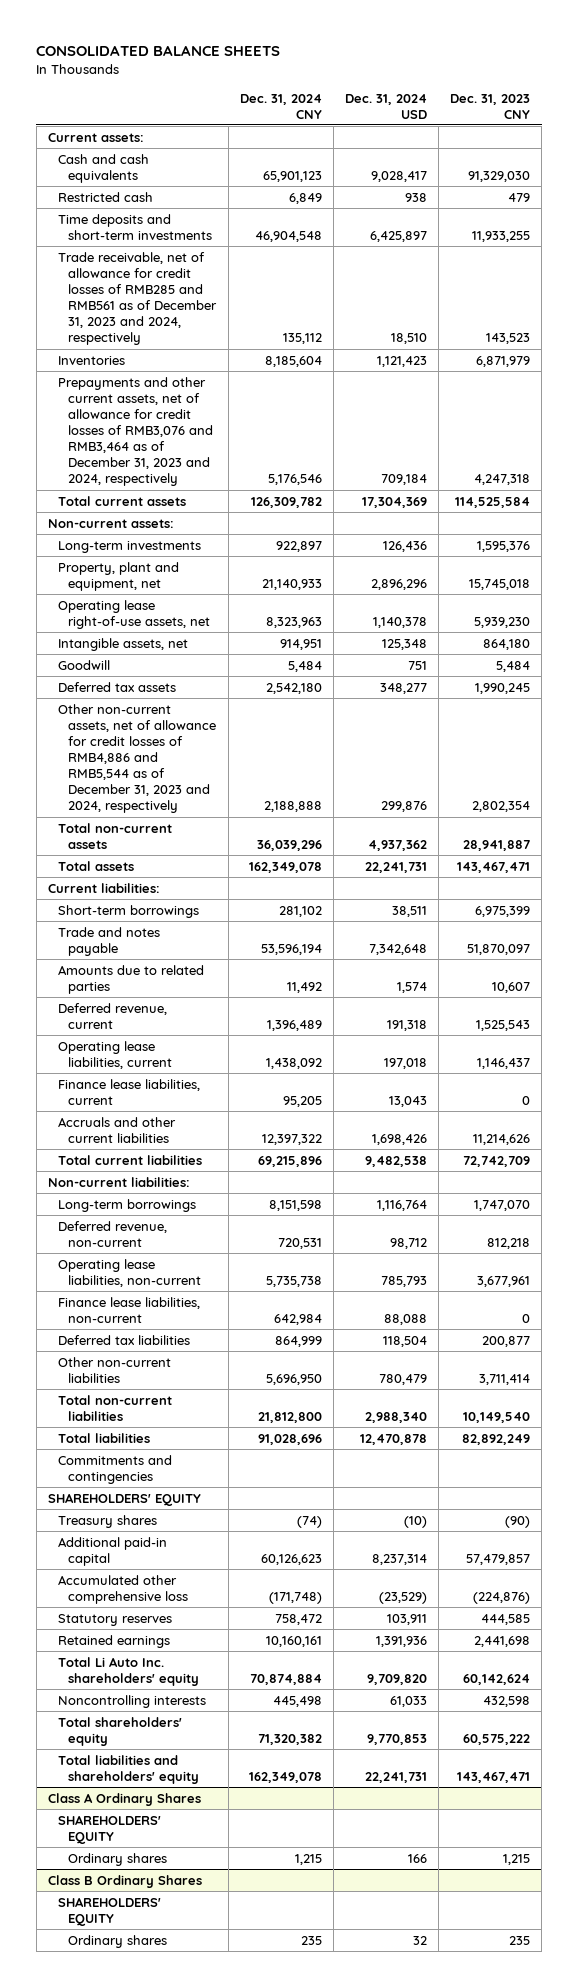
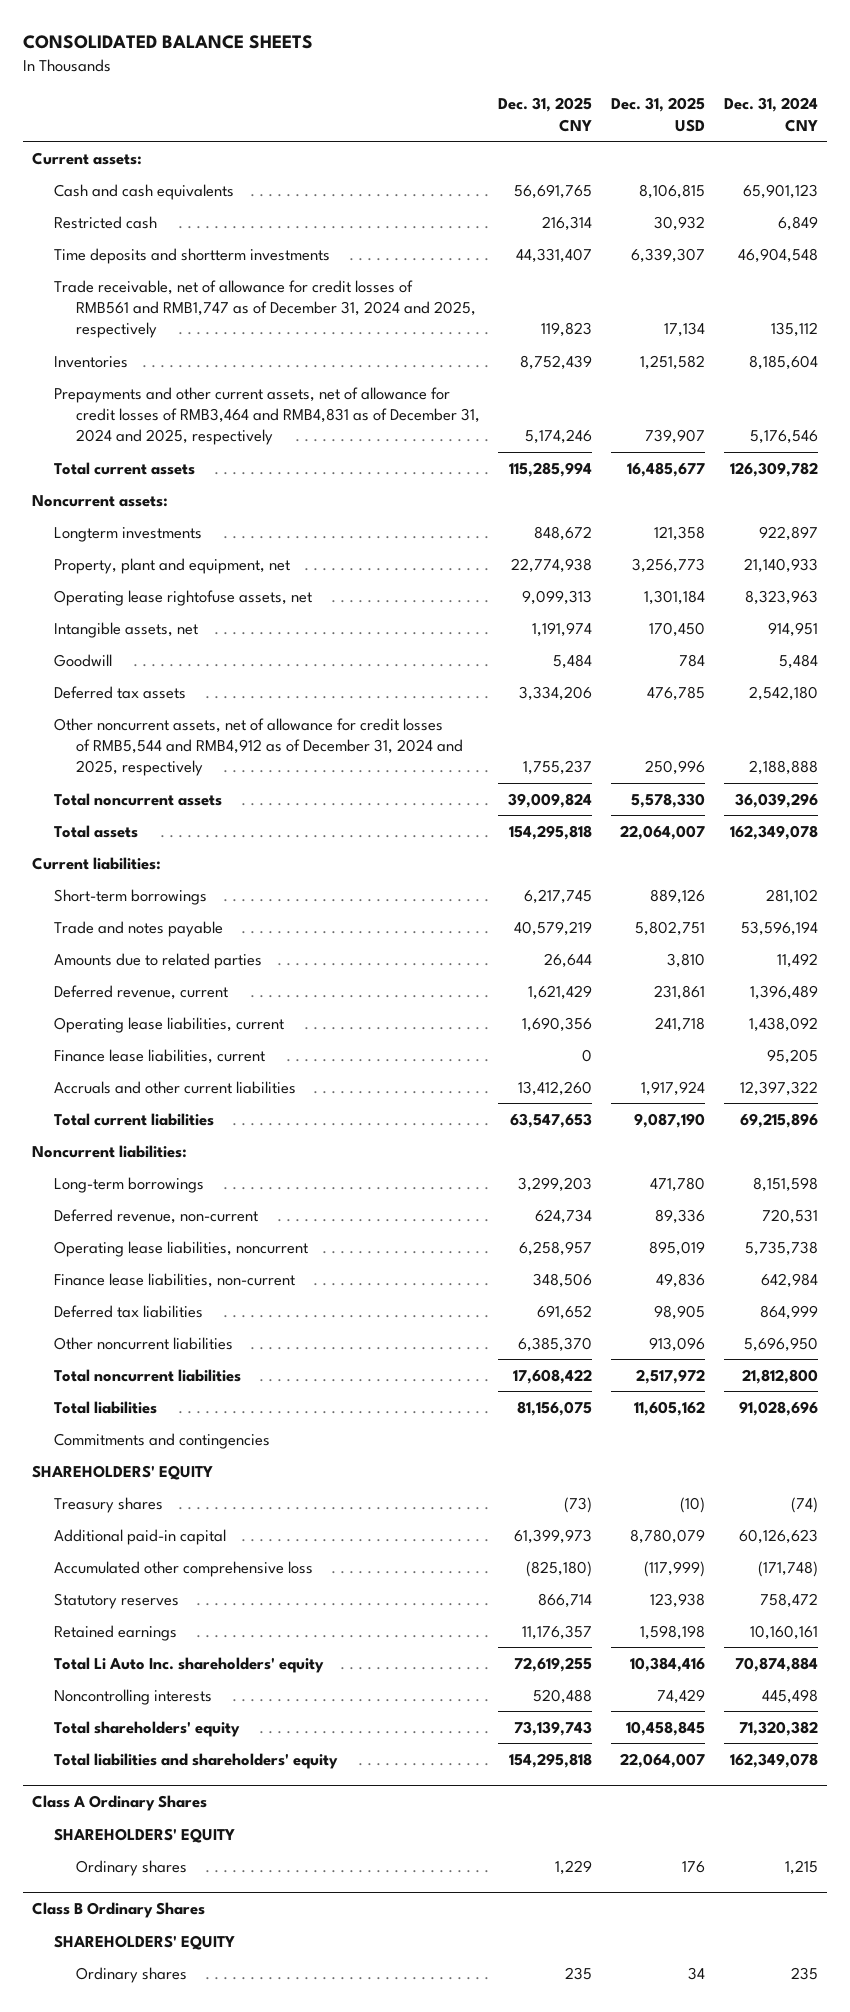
[344,93,427,119] Dec. 31, 2024 USD -> none
[450,93,531,119] Dec. 31, 2023 CNY -> none
none -> [498,97,593,132] Dec. 31, 2025 CNY
none -> [611,97,706,132] Dec. 31, 2025 USD
[58,213,213,240] Time deposits and short-term investments -> [53,247,330,264] Time deposits and shortterm investments
[58,251,218,346] Trade receivable, net of allowance for credit losses of RMB285 and RMB561 as of December 31, 2023 and 2024, respectively -> [53,279,476,338] Trade receivable, net of allowance for credit losses of RMB561 and RMB1,747 as of December 31, 2024 and 2025, respectively
[58,376,214,487] Prepayments and other current assets, net of allowance for credit losses of RMB3,076 and RMB3,464 as of December 31, 2023 and 2024, respectively -> [53,386,480,445] Prepayments and other current assets, net of allowance for credit losses of RMB3,464 and RMB4,831 as of December 31, 2024 and 2025, respectively
[47,518,174,528] Non-current assets: -> [31,494,168,507] Noncurrent assets:
[58,540,202,553] Long-term investments -> [53,526,202,542] Longterm investments
[58,599,211,629] Operating lease right-of-use assets, net -> [53,589,312,606] Operating lease rightofuse assets, net
[58,703,217,814] Other non-current assets, net of allowance for credit losses of RMB4,886 and RMB5,544 as of December 31, 2023 and 2024, respectively -> [53,717,463,776] Other noncurrent assets, net of allowance for credit losses of RMB5,544 and RMB4,912 as of December 31, 2024 and 2025, respectively
[58,822,173,849] Total non-current assets -> [53,792,222,806] Total noncurrent assets
[47,1176,190,1187] Non-current liabilities: -> [31,1144,187,1158] Noncurrent liabilities:
[58,1258,202,1287] Operating lease liabilities, non-current -> [53,1240,308,1257] Operating lease liabilities, noncurrent
[58,1356,172,1383] Other non-current liabilities -> [53,1336,233,1350] Other noncurrent liabilities
[58,1394,173,1421] Total non-current liabilities -> [53,1368,241,1382] Total noncurrent liabilities

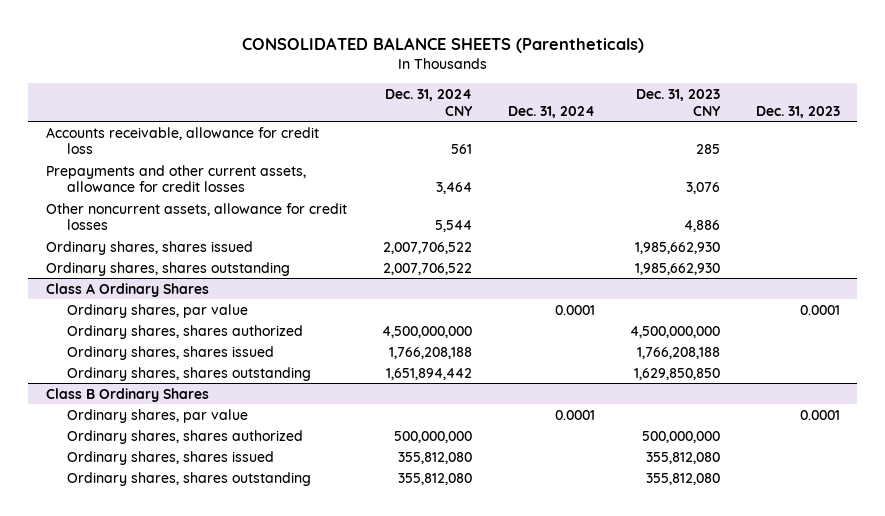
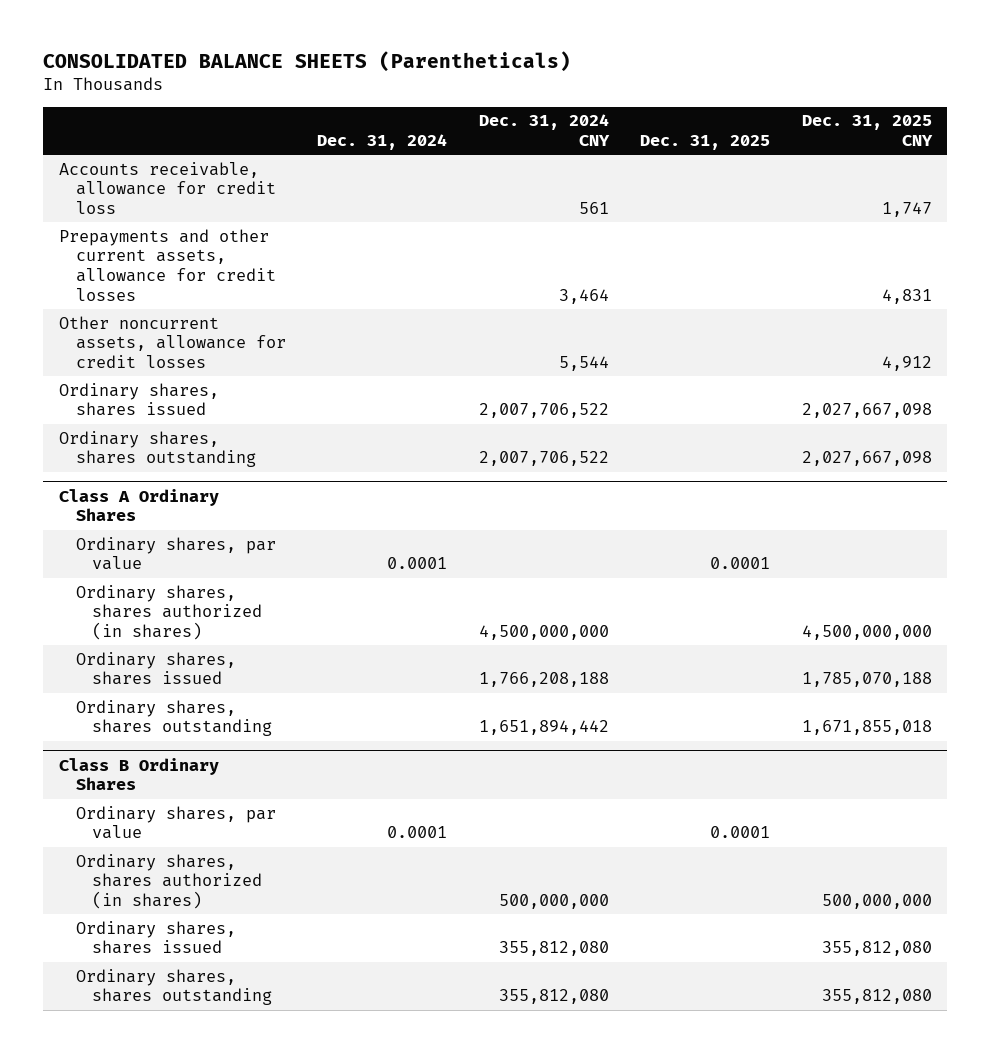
[636,88,722,116] Dec. 31, 2023 CNY -> none
[755,105,840,118] Dec. 31, 2023 -> none
none -> [640,135,771,151] Dec. 31, 2025
none -> [801,115,933,147] Dec. 31, 2025 CNY
[67,324,304,339] Ordinary shares, shares authorized -> [75,584,263,641] Ordinary shares, shares authorized (in shares)
[67,429,304,444] Ordinary shares, shares authorized -> [75,853,263,910] Ordinary shares, shares authorized (in shares)

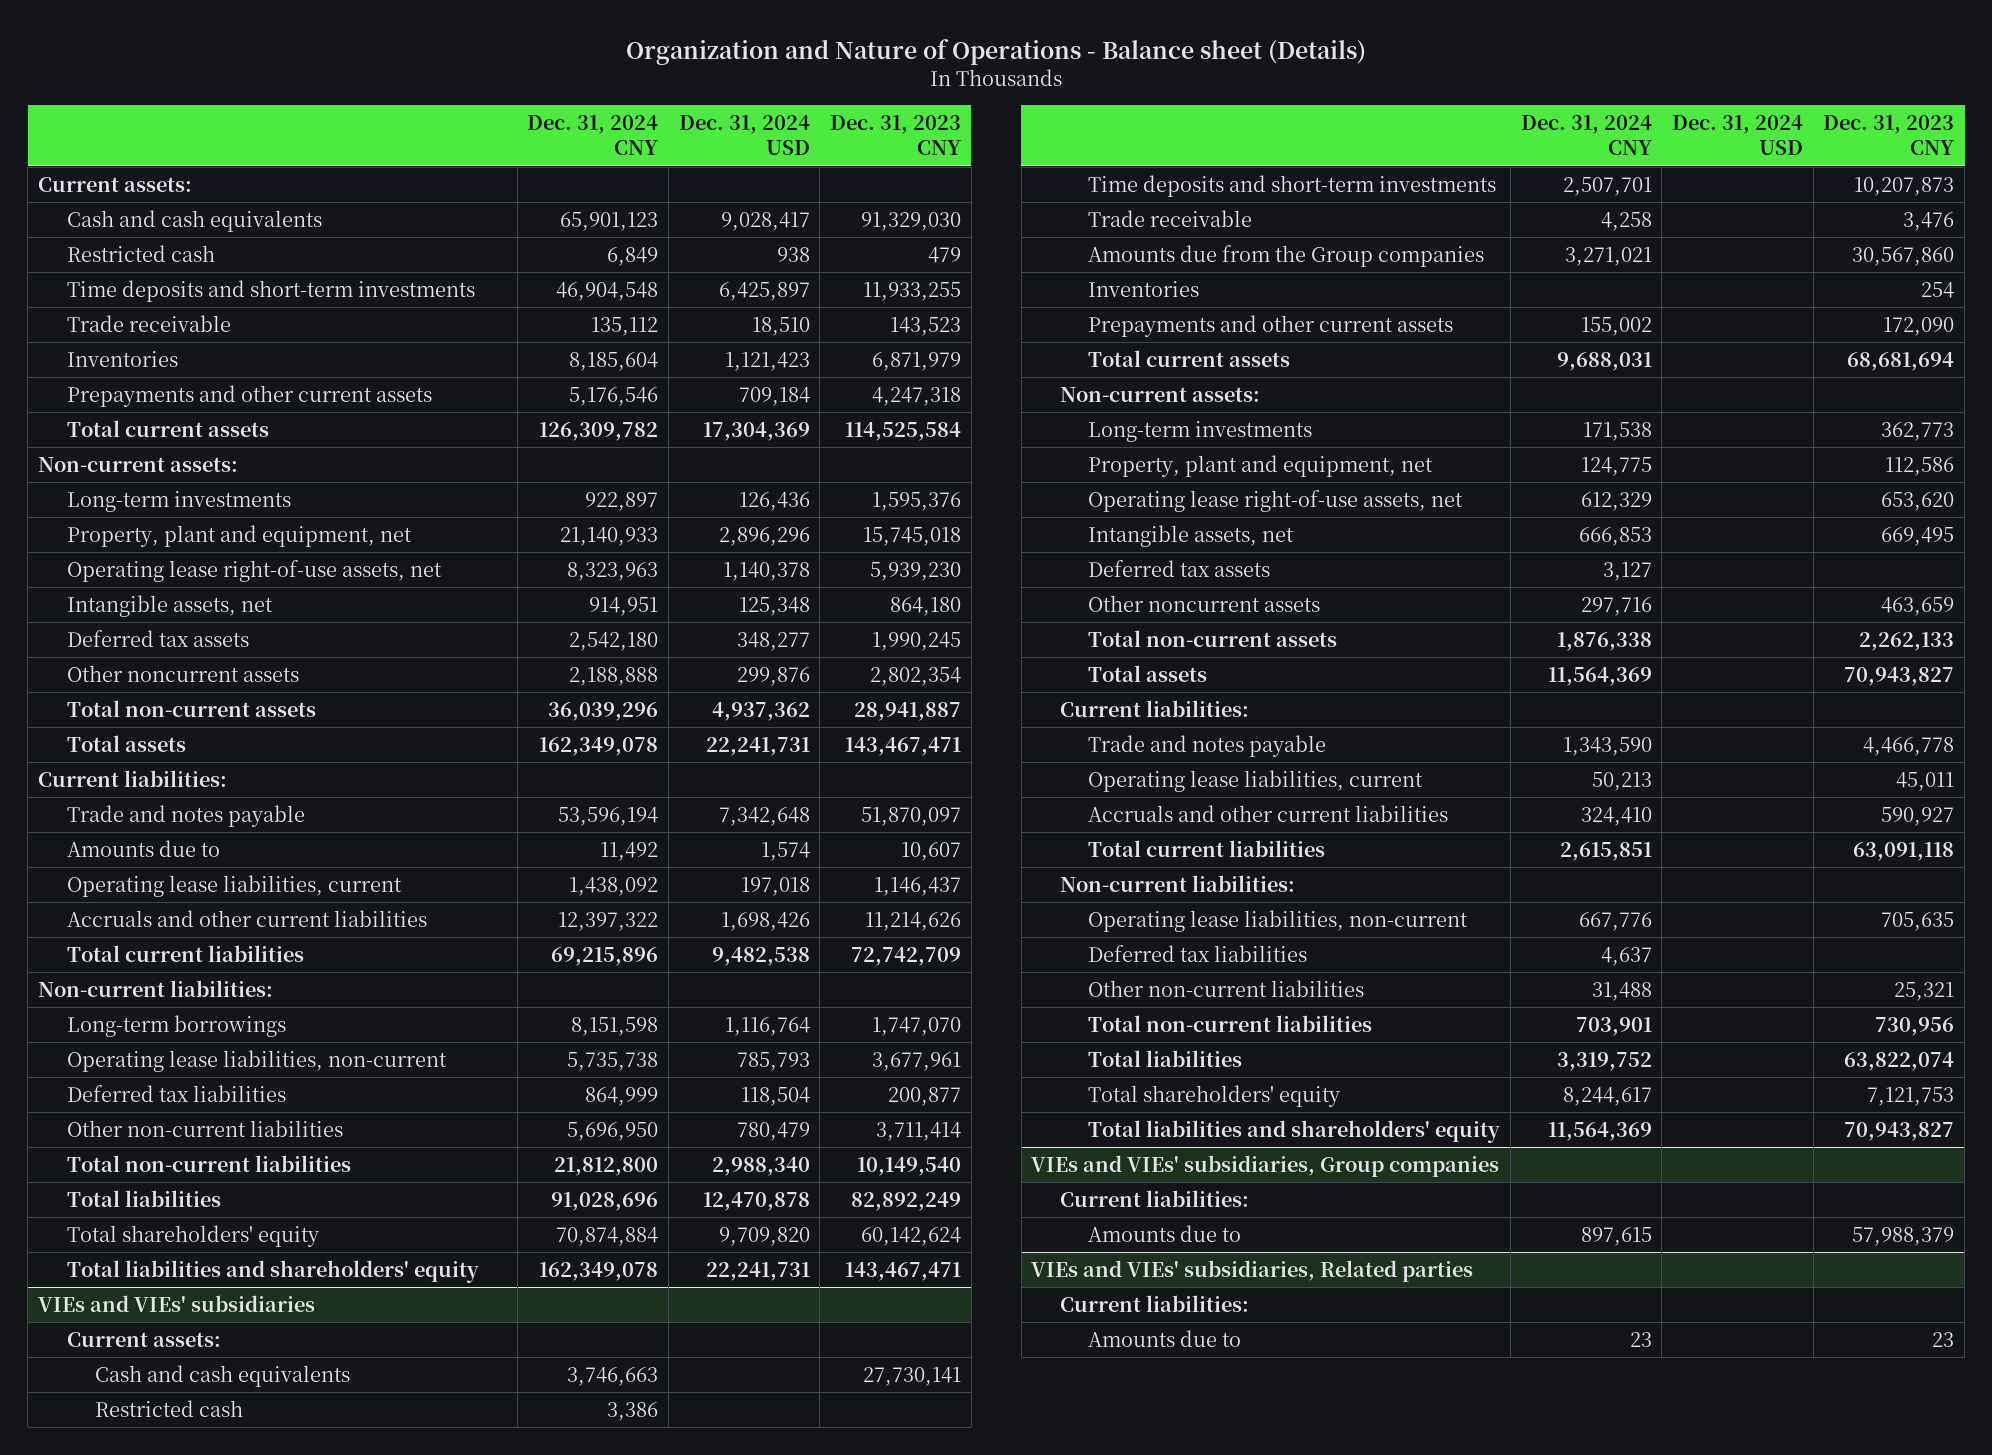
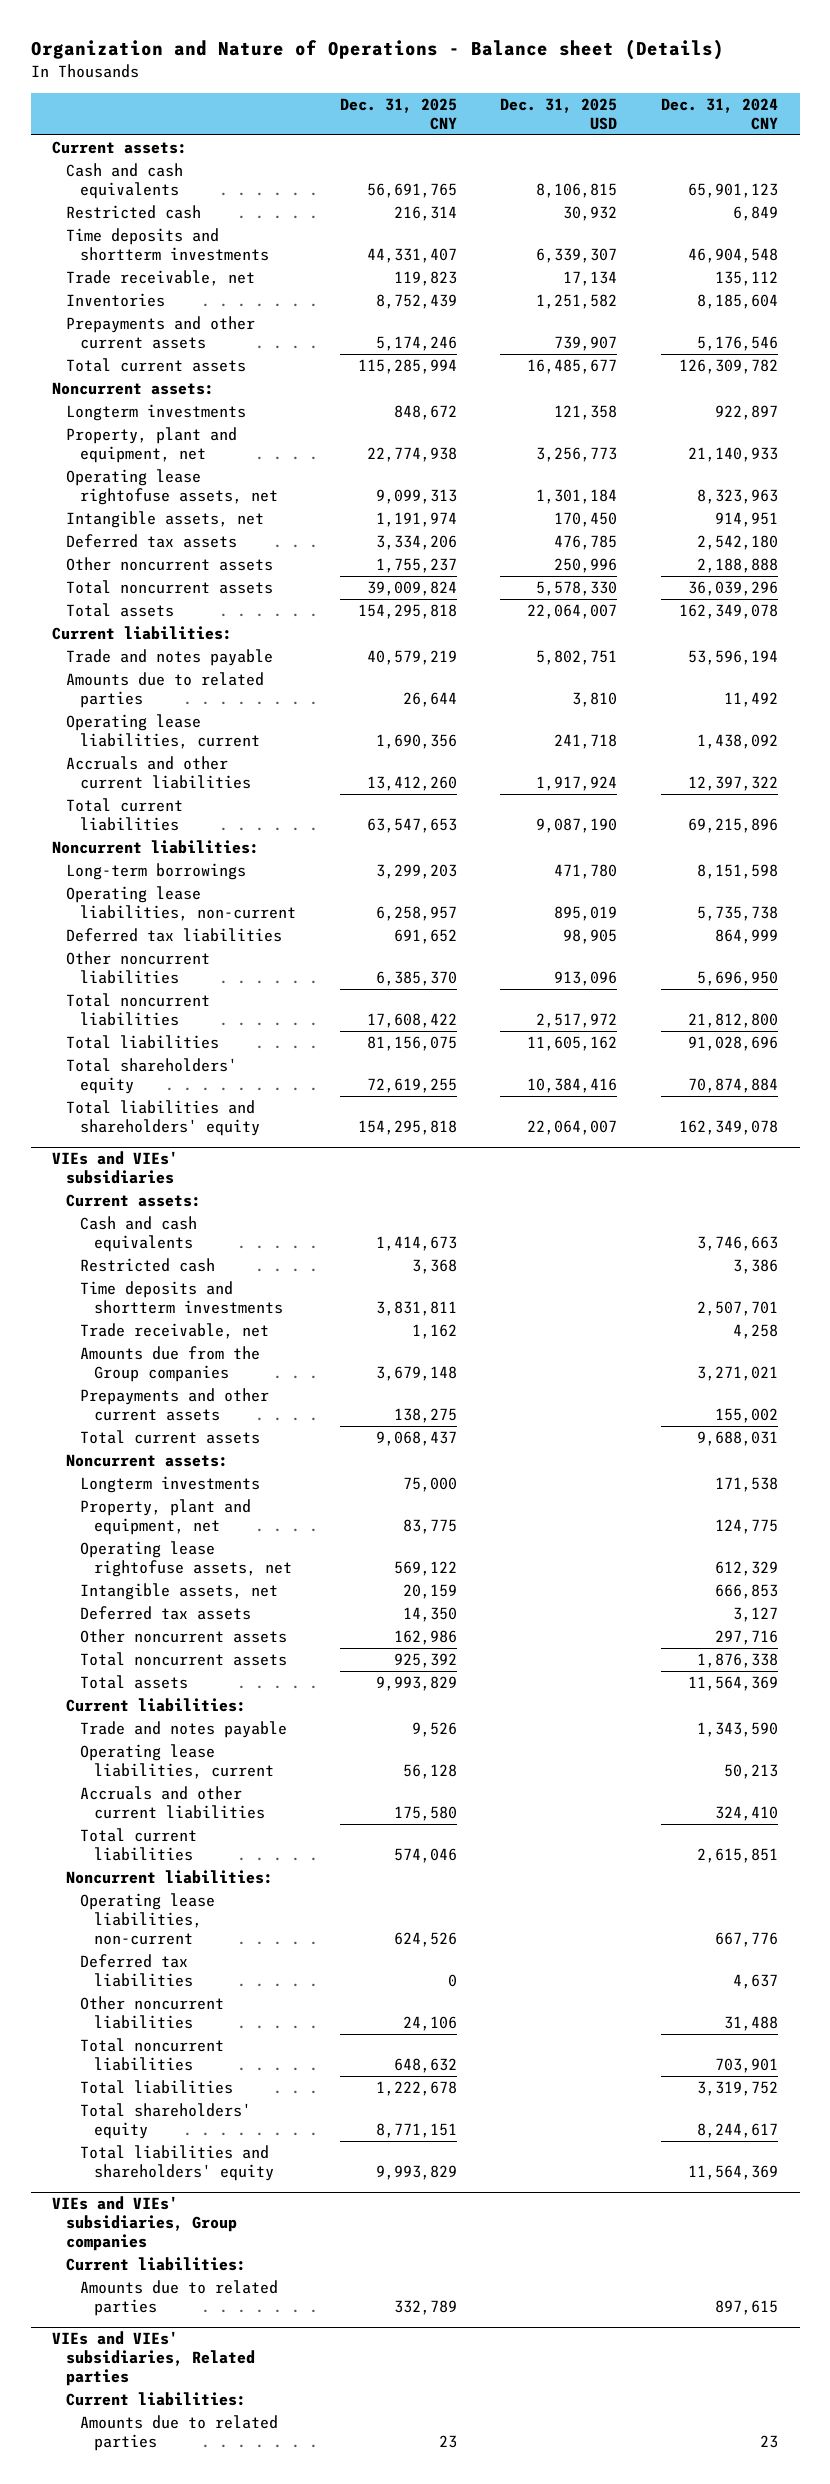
[678,115,810,156] Dec. 31, 2024 USD -> none
[830,115,962,156] Dec. 31, 2023 CNY -> none
none -> [339,98,457,131] Dec. 31, 2025 CNY
none -> [500,98,618,131] Dec. 31, 2025 USD
[66,279,475,302] Time deposits and short-term investments -> [66,228,269,261] Time deposits and shortterm investments
[66,314,231,332] Trade receivable -> [66,270,256,287] Trade receivable, net
[37,456,238,472] Non-current assets: -> [52,382,215,396] Noncurrent assets:
[66,490,291,512] Long-term investments -> [66,404,247,422] Longterm investments
[66,559,442,582] Operating lease right-of-use assets, net -> [66,469,278,505] Operating lease rightofuse assets, net
[66,699,316,717] Total non-current assets -> [66,580,274,595] Total noncurrent assets
[66,839,220,857] Amounts due to -> [66,672,265,708] Amounts due to related parties
[37,979,273,997] Non-current liabilities: -> [52,840,260,855] Noncurrent liabilities:
[66,1119,343,1137] Other non-current liabilities -> [66,951,211,984] Other noncurrent liabilities
[66,1154,351,1172] Total non-current liabilities -> [66,993,211,1026] Total noncurrent liabilities
[1088,174,1497,197] Time deposits and short-term investments -> [79,1281,283,1314] Time deposits and shortterm investments
[1088,209,1253,227] Trade receivable -> [79,1323,269,1340] Trade receivable, net
[1088,280,1200,297] Inventories -> none
[1059,386,1260,402] Non-current assets: -> [66,1454,229,1468] Noncurrent assets:
[1088,420,1313,442] Long-term investments -> [79,1476,260,1494] Longterm investments
[1088,489,1464,512] Operating lease right-of-use assets, net -> [79,1541,292,1577] Operating lease rightofuse assets, net
[1088,629,1338,647] Total non-current assets -> [79,1652,287,1667] Total noncurrent assets
[1059,874,1295,892] Non-current liabilities: -> [66,1870,274,1885] Noncurrent liabilities:
[1088,979,1365,997] Other non-current liabilities -> [79,1996,224,2029] Other noncurrent liabilities
[1088,1014,1373,1032] Total non-current liabilities -> [79,2038,224,2071] Total noncurrent liabilities
[1088,1224,1242,1242] Amounts due to -> [79,2280,278,2316] Amounts due to related parties
[1088,1329,1242,1347] Amounts due to -> [79,2415,278,2451] Amounts due to related parties

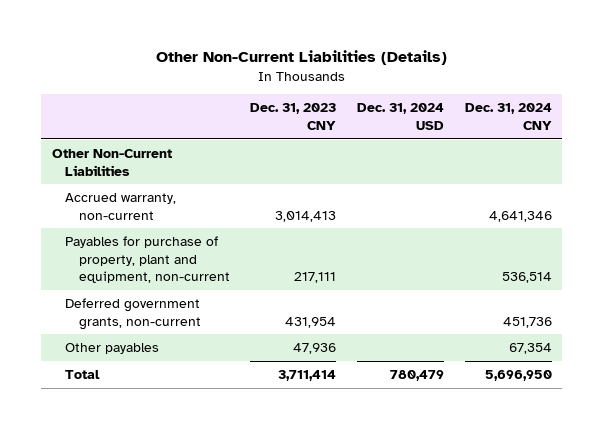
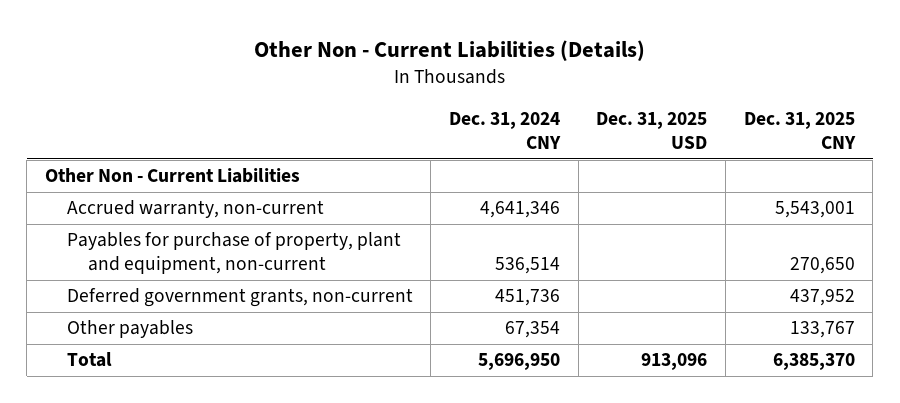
[155,50,447,66] Other Non-Current Liabilities (Details) -> [253,40,645,62] Other Non - Current Liabilities (Details)
[250,103,337,131] Dec. 31, 2023 CNY -> none
[357,103,445,131] Dec. 31, 2024 USD -> none
none -> [596,112,708,150] Dec. 31, 2025 USD
none -> [743,112,856,150] Dec. 31, 2025 CNY
[51,148,172,176] Other Non-Current Liabilities -> [45,168,301,184] Other Non - Current Liabilities

